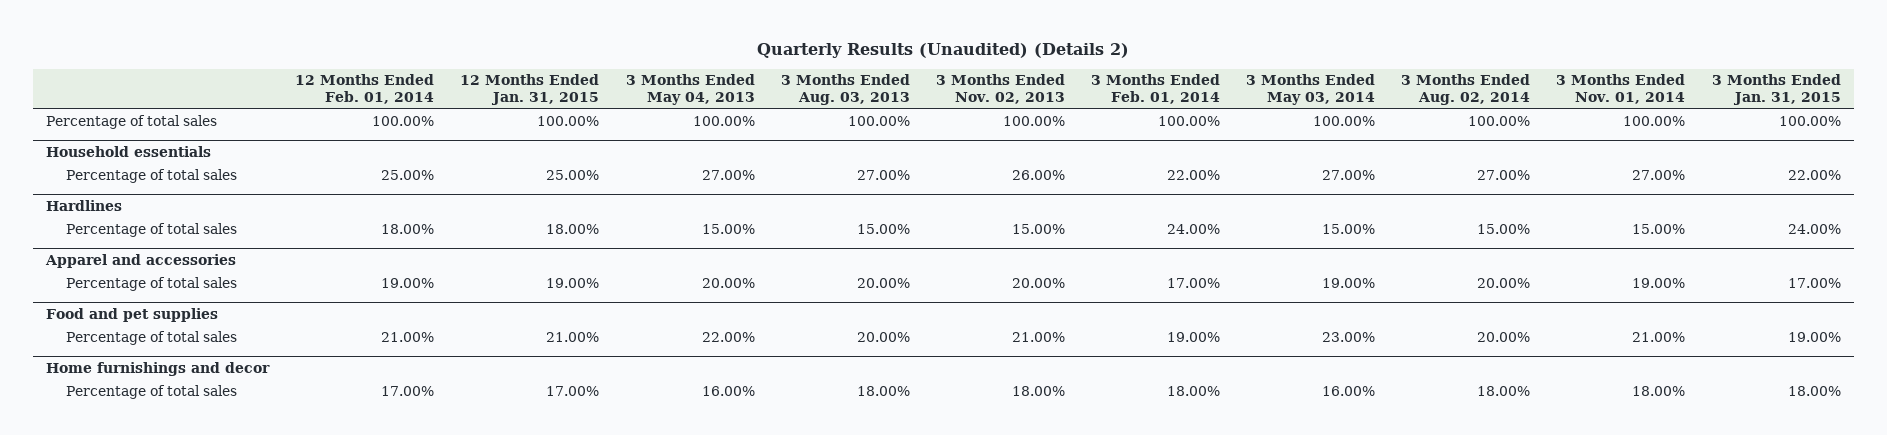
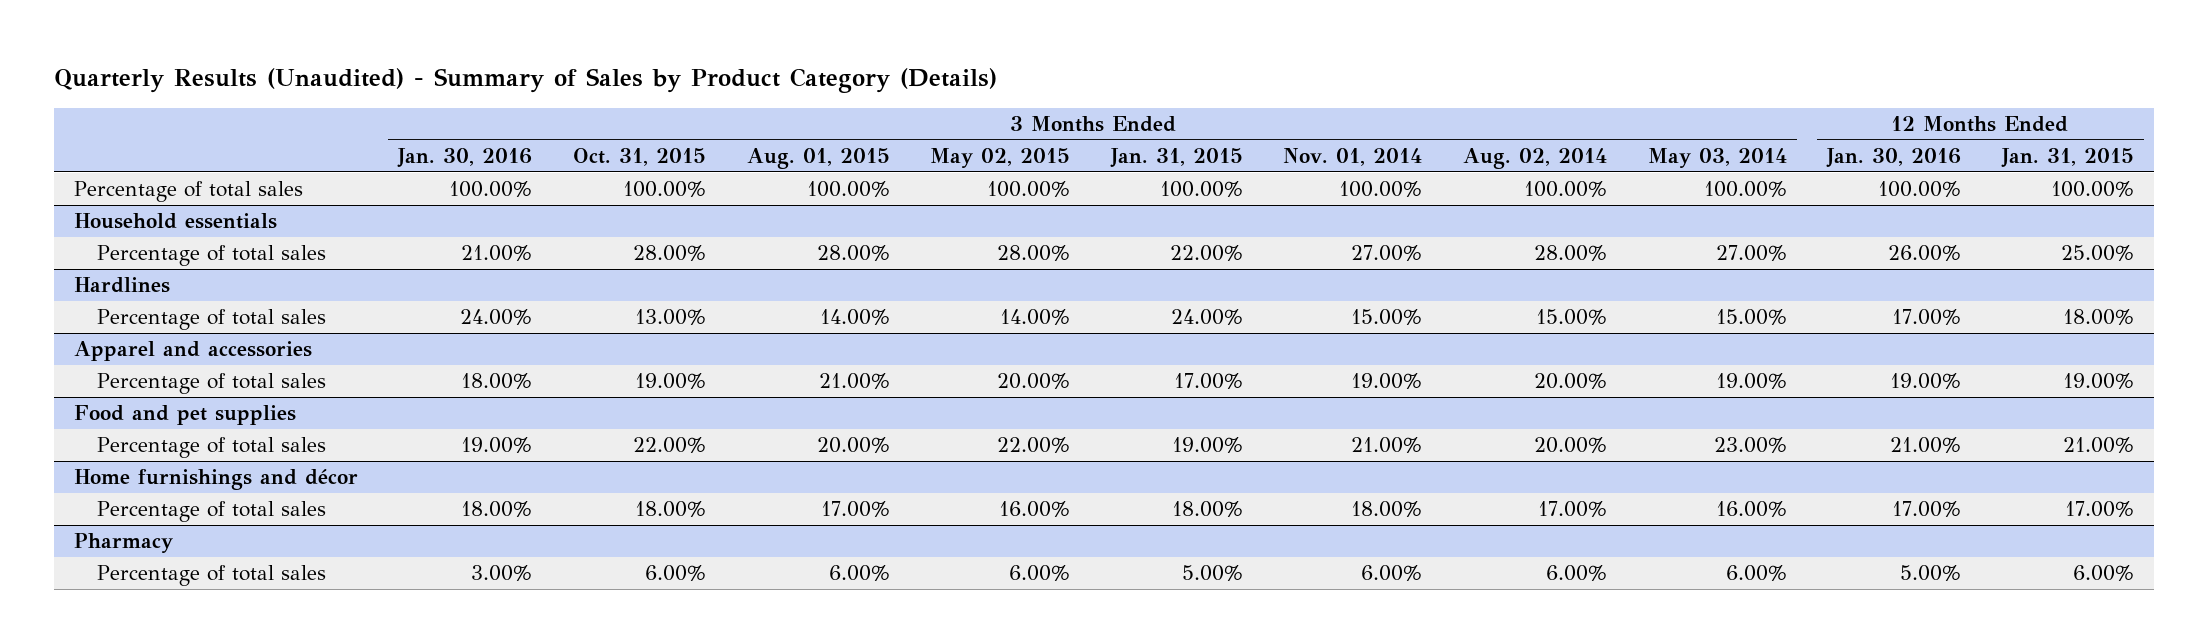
[757,42,1130,58] Quarterly Results (Unaudited) (Details 2) -> [53,68,997,94] Quarterly Results (Unaudited) - Summary of Sales by Product Category (Details)
[295,74,435,104] 12 Months Ended Feb. 01, 2014 -> none
[625,74,755,105] 3 Months Ended May 04, 2013 -> none
[780,74,910,105] 3 Months Ended Aug. 03, 2013 -> none
[935,74,1065,104] 3 Months Ended Nov. 02, 2013 -> none
[1091,74,1221,104] 3 Months Ended Feb. 01, 2014 -> none
none -> [397,148,533,169] Jan. 30, 2016
none -> [573,148,707,167] Oct. 31, 2015
none -> [746,148,890,170] Aug. 01, 2015
none -> [930,148,1071,169] May 02, 2015
none -> [1826,148,1962,169] Jan. 30, 2016
[1477,169,1531,180] 27.00% -> [1533,245,1607,262] 28.00%
[46,361,271,376] Home furnishings and decor -> [73,469,358,491] Home furnishings and décor
[1477,385,1531,396] 18.00% -> [1537,501,1607,518] 17.00%
none -> [73,533,173,554] Pharmacy
none -> [96,565,326,587] Percentage of total sales

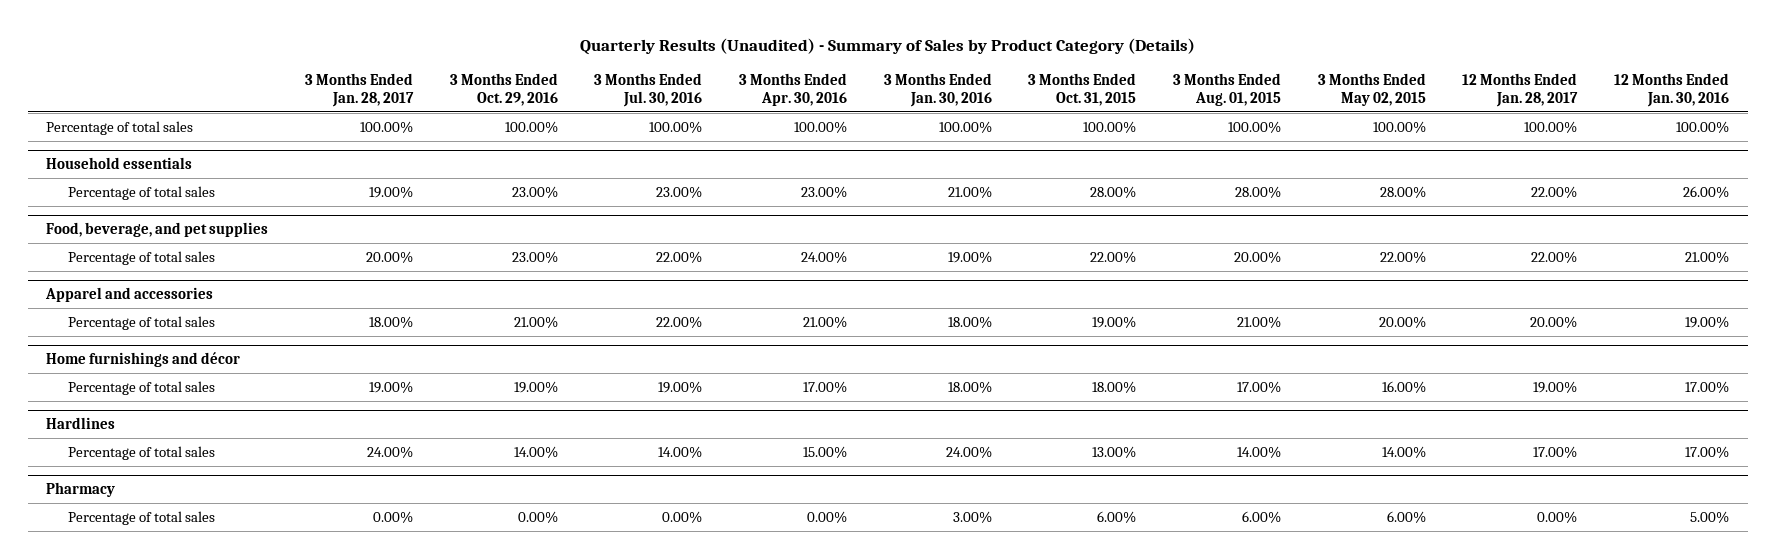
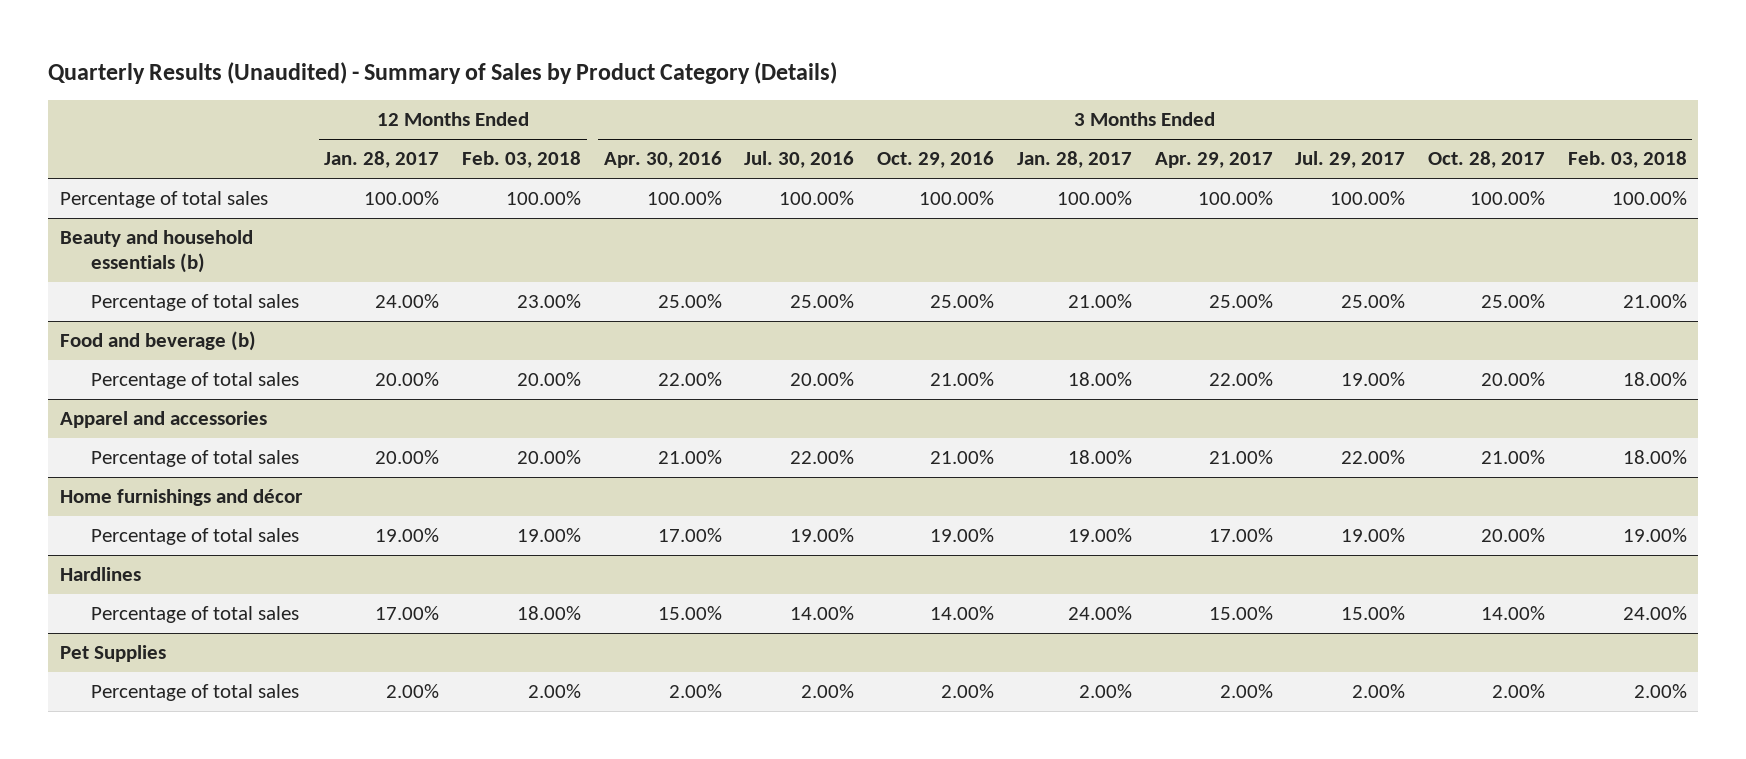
[883,72,992,107] 3 Months Ended Jan. 30, 2016 -> none
[1028,72,1137,106] 3 Months Ended Oct. 31, 2015 -> none
[1173,72,1282,106] 3 Months Ended Aug. 01, 2015 -> none
[1317,72,1426,106] 3 Months Ended May 02, 2015 -> none
[1614,72,1730,107] 12 Months Ended Jan. 30, 2016 -> none
none -> [461,151,581,169] Feb. 03, 2018
none -> [1154,152,1273,169] Apr. 29, 2017
none -> [1295,151,1406,169] Jul. 29, 2017
none -> [1428,151,1546,169] Oct. 28, 2017
none -> [1567,151,1687,169] Feb. 03, 2018
[46,156,193,169] Household essentials -> [59,230,253,273] Beauty and household essentials (b)
[368,185,413,198] 19.00% -> [1067,294,1132,309] 21.00%
[511,185,558,198] 23.00% -> [930,294,995,309] 25.00%
[656,185,703,198] 23.00% -> [790,294,855,309] 25.00%
[801,185,848,198] 23.00% -> [657,294,722,309] 25.00%
[1531,185,1578,198] 22.00% -> [375,294,440,309] 24.00%
[46,221,269,237] Food, beverage, and pet supplies -> [59,331,256,352] Food and beverage (b)
[365,250,413,263] 20.00% -> [1067,372,1132,387] 18.00%
[511,250,558,263] 23.00% -> [930,372,995,387] 21.00%
[656,250,703,263] 22.00% -> [790,372,855,387] 20.00%
[801,250,848,263] 24.00% -> [657,372,722,387] 22.00%
[1531,250,1578,263] 22.00% -> [375,372,440,387] 20.00%
[46,481,116,497] Pharmacy -> none
none -> [59,645,166,663] Pet Supplies
[372,510,413,523] 0.00% -> [1078,684,1132,699] 2.00%
[517,510,558,523] 0.00% -> [941,684,995,699] 2.00%
[662,510,703,523] 0.00% -> [801,684,855,699] 2.00%
[807,510,848,523] 0.00% -> [668,684,722,699] 2.00%
[1537,510,1578,523] 0.00% -> [386,684,440,699] 2.00%

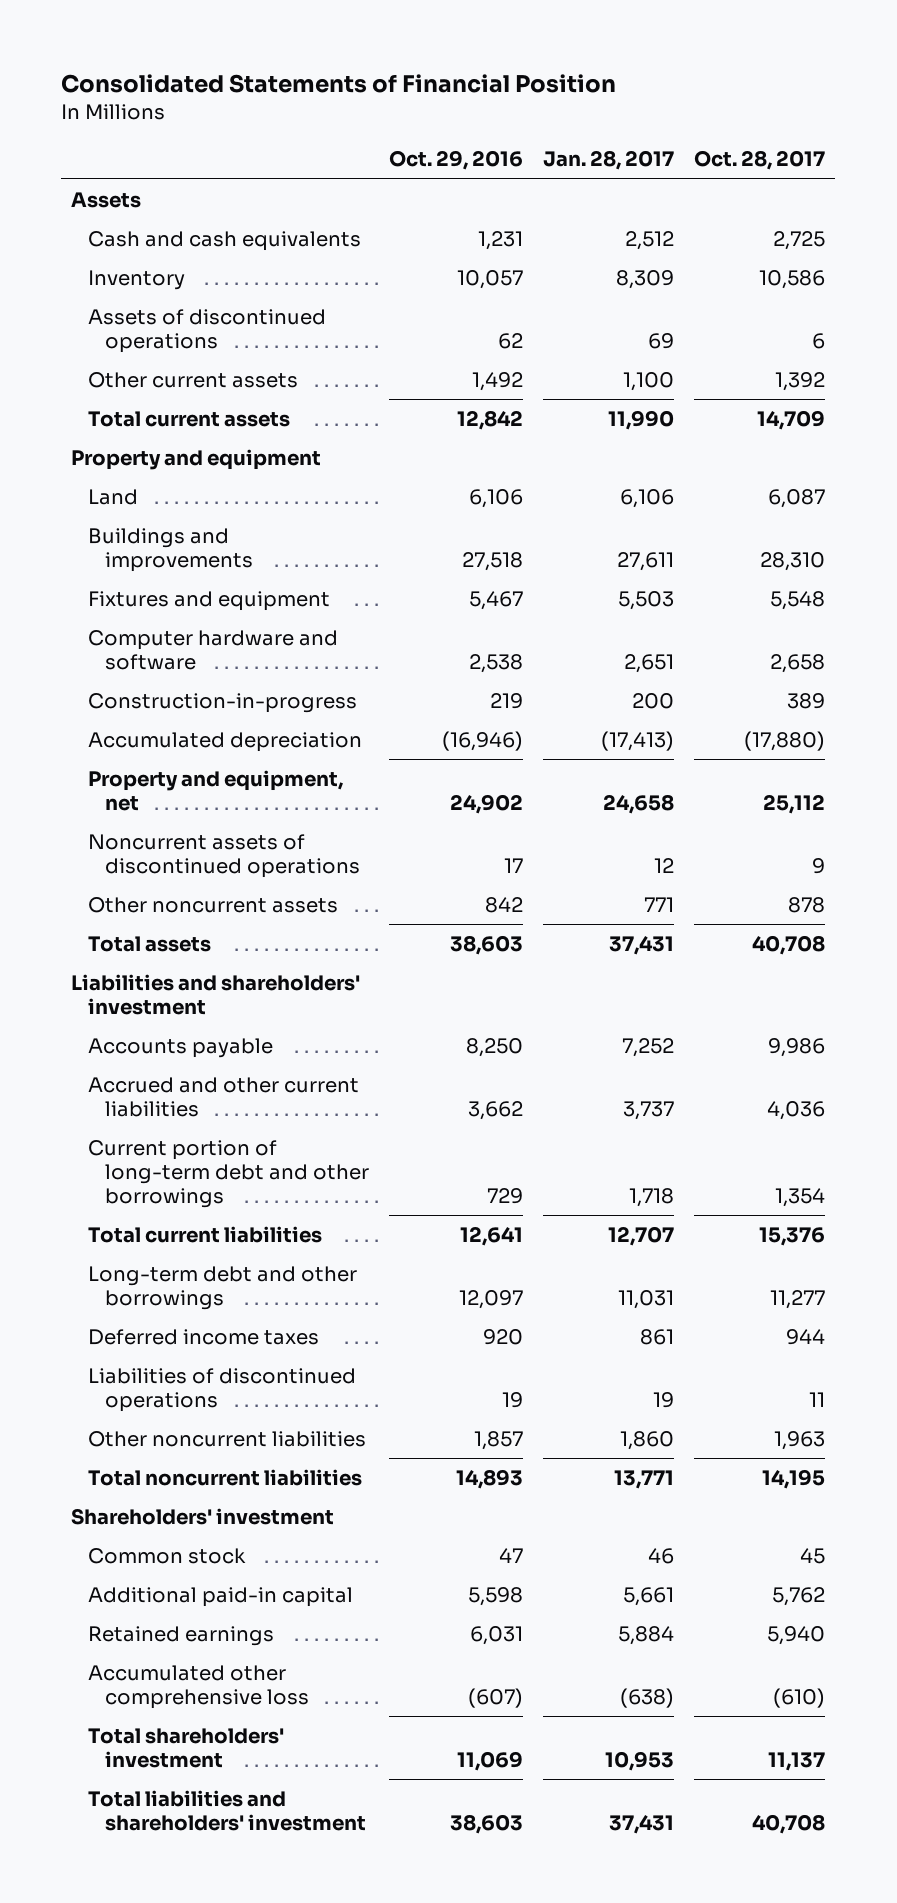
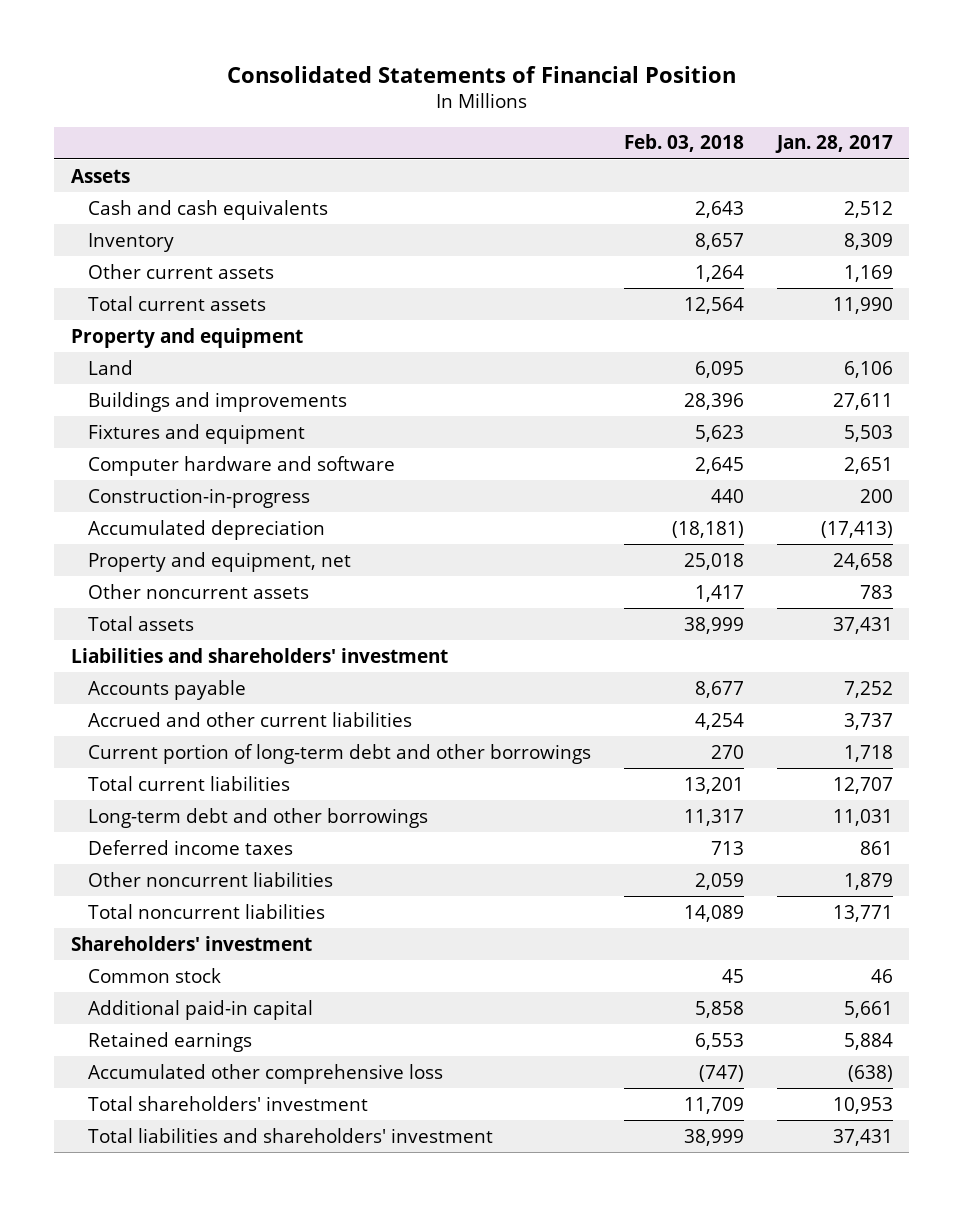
[388,150,523,171] Oct. 29, 2016 -> none
[694,150,826,171] Oct. 28, 2017 -> none
none -> [623,134,744,153] Feb. 03, 2018
[88,308,327,353] Assets of discontinued operations -> none
[623,371,675,391] 1,100 -> [843,264,893,282] 1,169
[88,833,360,878] Noncurrent assets of discontinued operations -> none
[644,896,675,912] 771 -> [859,584,893,599] 783
[88,1367,357,1412] Liabilities of discontinued operations -> none
[620,1430,675,1450] 1,860 -> [843,872,893,890] 1,879

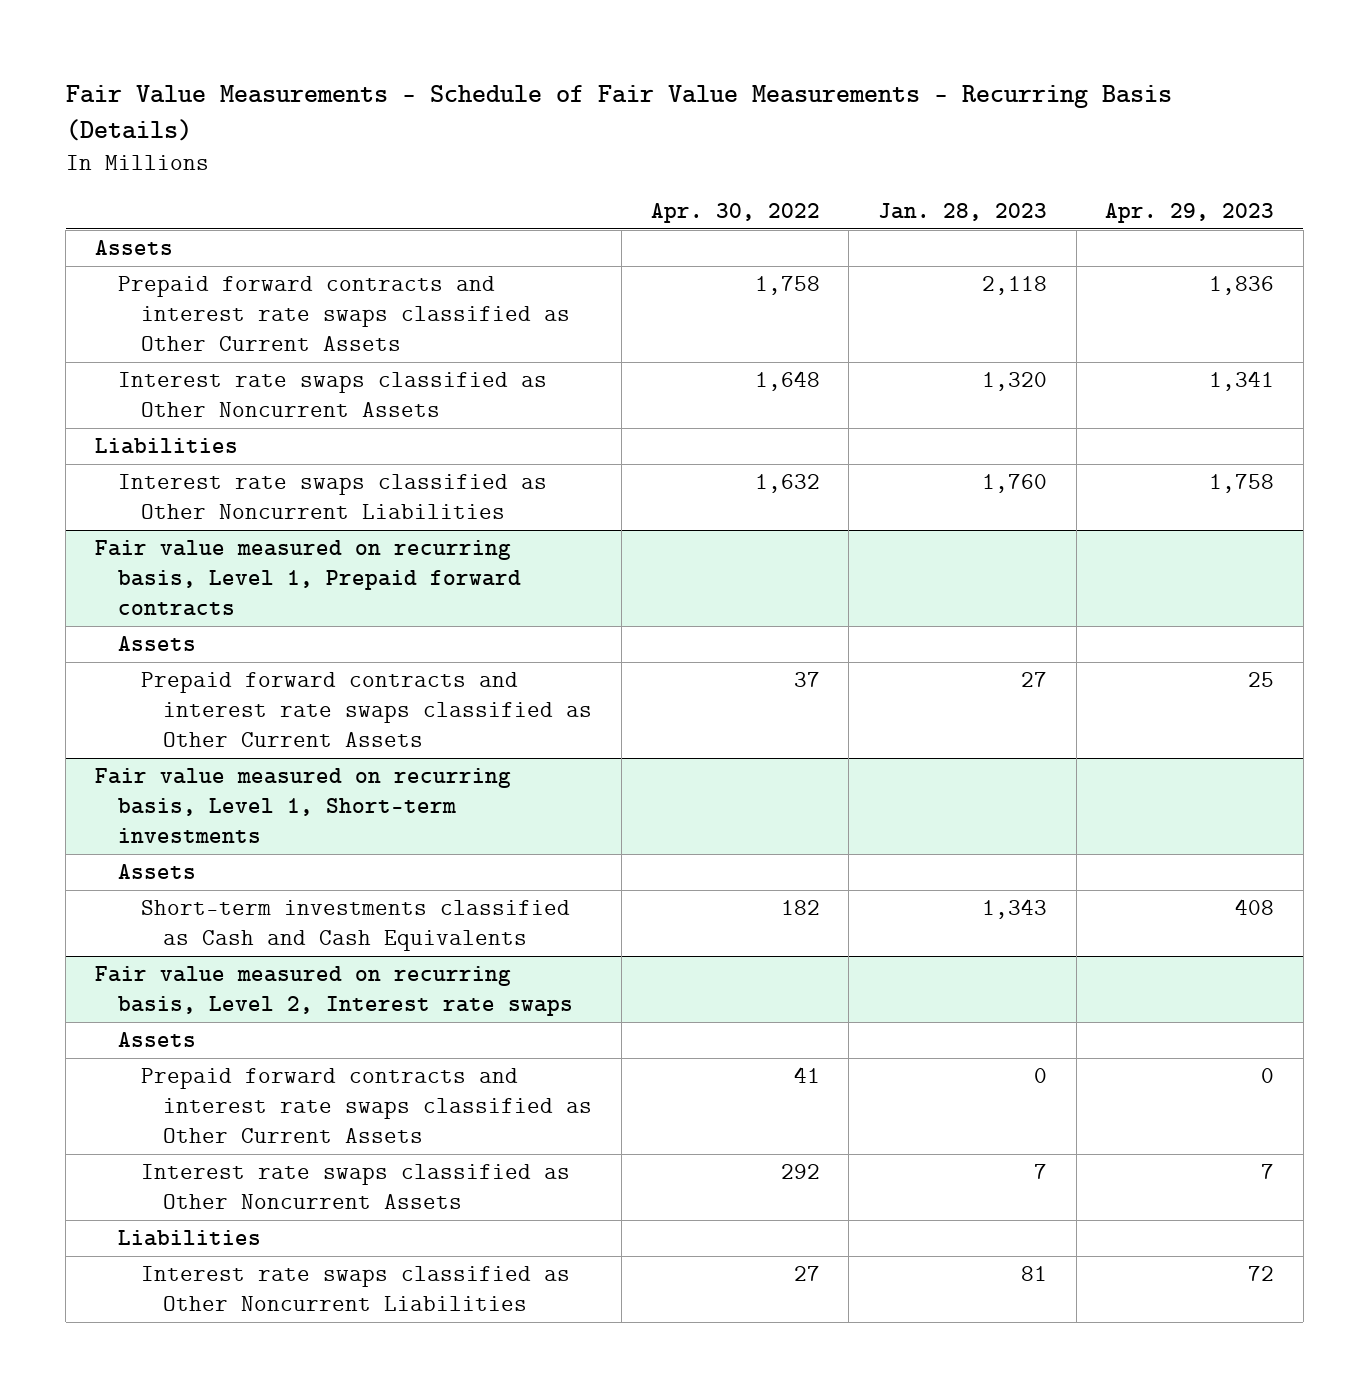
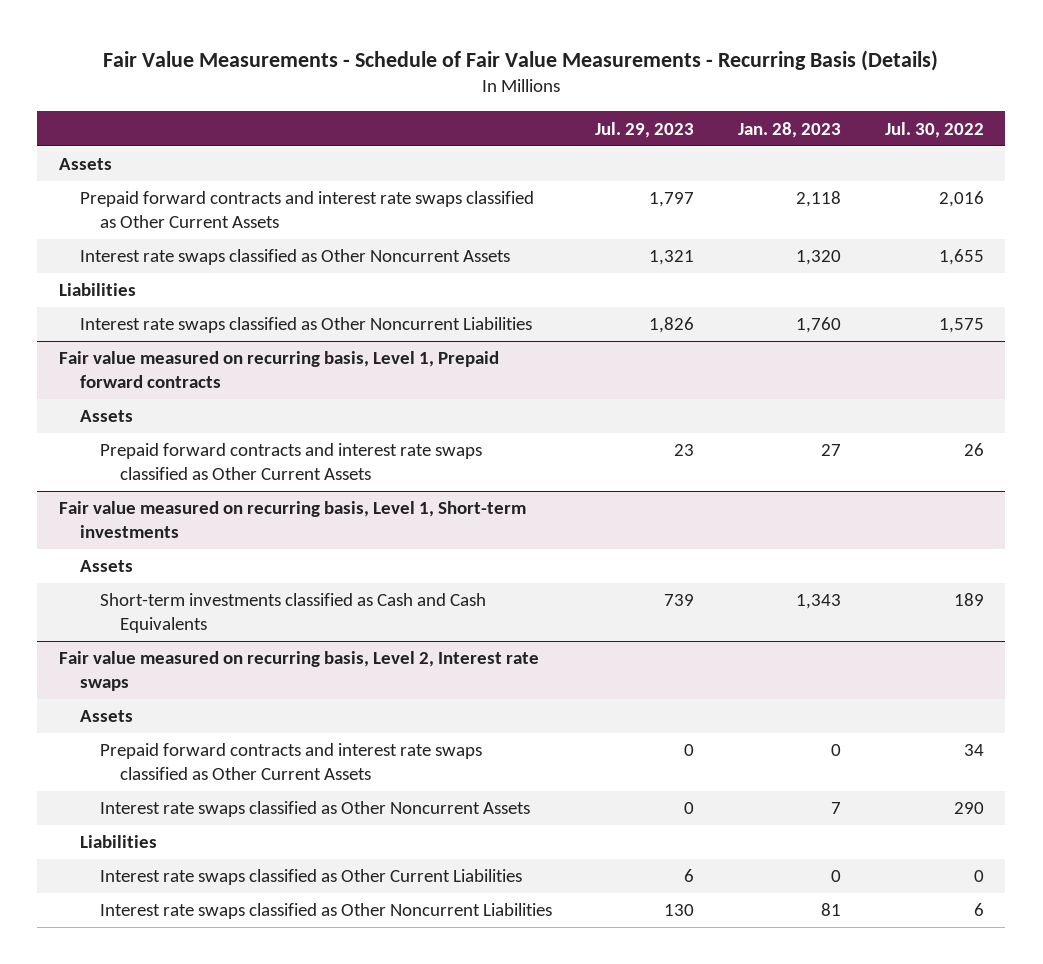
[650,203,820,224] Apr. 30, 2022 -> none
[1105,203,1275,224] Apr. 29, 2023 -> none
none -> [595,121,695,138] Jul. 29, 2023
none -> [884,121,984,138] Jul. 30, 2022
none -> [99,869,522,886] Interest rate swaps classified as Other Current Liabilities

